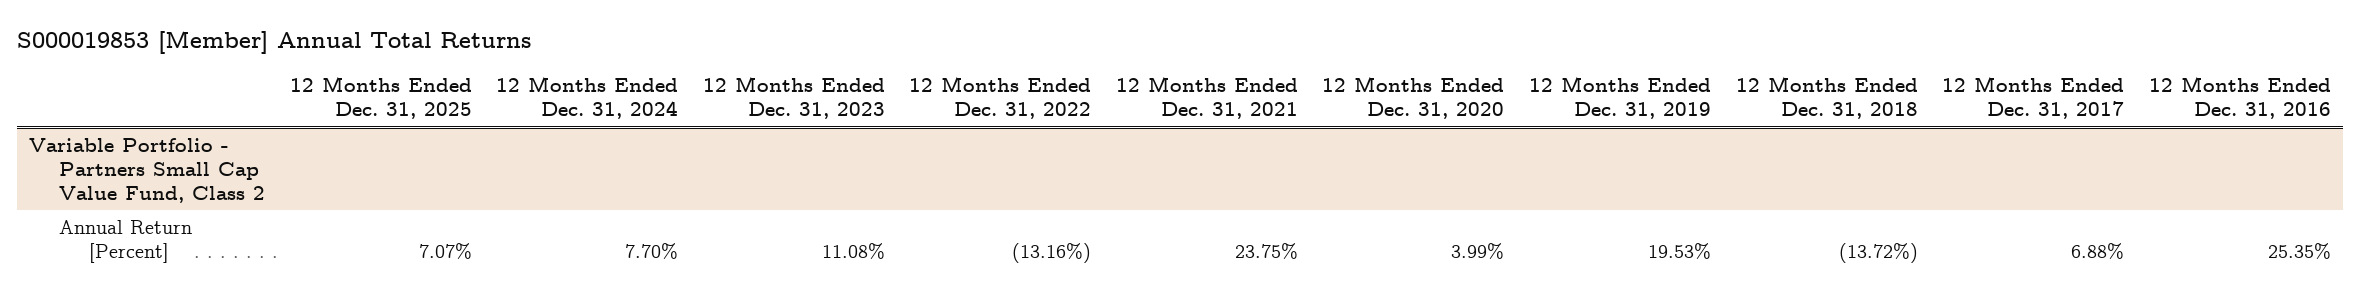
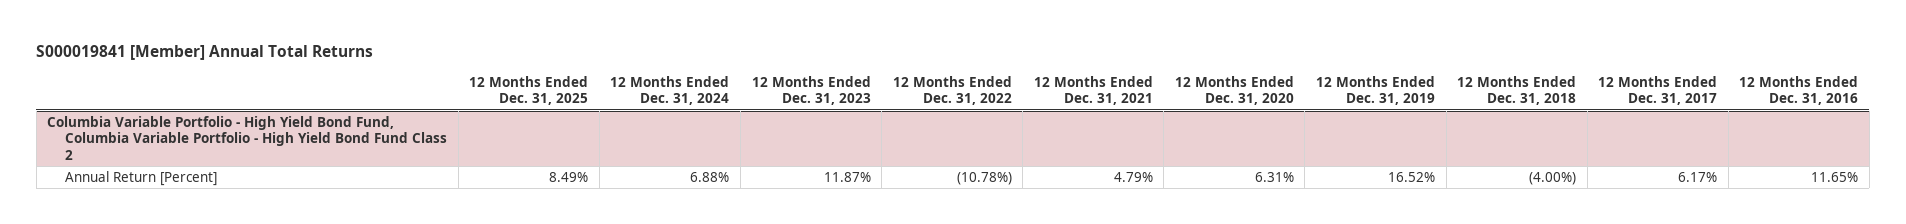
[17,31,532,55] S000019853 [Member] Annual Total Returns -> [36,45,374,61] S000019841 [Member] Annual Total Returns
[29,138,266,203] Variable Portfolio - Partners Small Cap Value Fund, Class 2 -> none
none -> [47,116,448,160] Columbia Variable Portfolio - High Yield Bond Fund, Columbia Variable Portfolio - High Yield Bond Fund Class 2
[418,243,472,260] 7.07% -> [549,172,589,183] 8.49%
[625,243,679,260] 7.70% -> [690,172,730,183] 6.88%
[821,243,885,260] 11.08% -> [823,172,871,183] 11.87%
[1012,243,1092,264] (13.16%) -> [956,172,1012,186] (10.78%)
[1234,243,1298,260] 23.75% -> [1113,172,1153,183] 4.79%
[1451,243,1505,260] 3.99% -> [1254,172,1294,183] 6.31%
[1648,243,1712,260] 19.53% -> [1388,172,1436,183] 16.52%
[1838,243,1918,264] (13.72%) -> [1529,172,1577,186] (4.00%)
[2071,243,2125,260] 6.88% -> [1678,172,1718,183] 6.17%
[2267,243,2331,260] 25.35% -> [1811,172,1859,183] 11.65%

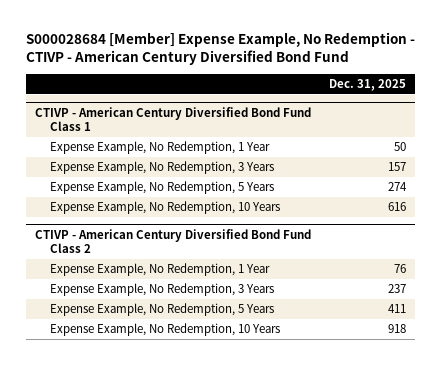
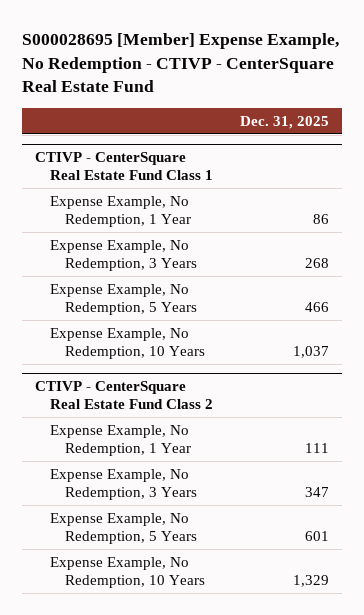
[25,31,415,66] S000028684 [Member] Expense Example, No Redemption - CTIVP - American Century Diversified Bond Fund -> [21,33,339,93] S000028695 [Member] Expense Example, No Redemption - CTIVP - CenterSquare Real Estate Fund
[34,106,311,132] CTIVP - American Century Diversified Bond Fund Class 1 -> none
[34,228,311,254] CTIVP - American Century Diversified Bond Fund Class 2 -> none
none -> [35,152,213,181] CTIVP - CenterSquare Real Estate Fund Class 1
[394,142,407,152] 50 -> [312,214,329,225] 86
[388,162,407,172] 157 -> [304,258,329,269] 268
[388,182,408,192] 274 -> [304,302,329,313] 466
[388,202,407,212] 616 -> [292,346,329,359] 1,037
none -> [35,381,213,410] CTIVP - CenterSquare Real Estate Fund Class 2
[394,264,407,274] 76 -> [304,443,329,454] 111
[388,284,407,294] 237 -> [304,487,329,498] 347
[388,304,407,314] 411 -> [304,531,329,542] 601
[388,324,407,334] 918 -> [292,575,329,588] 1,329

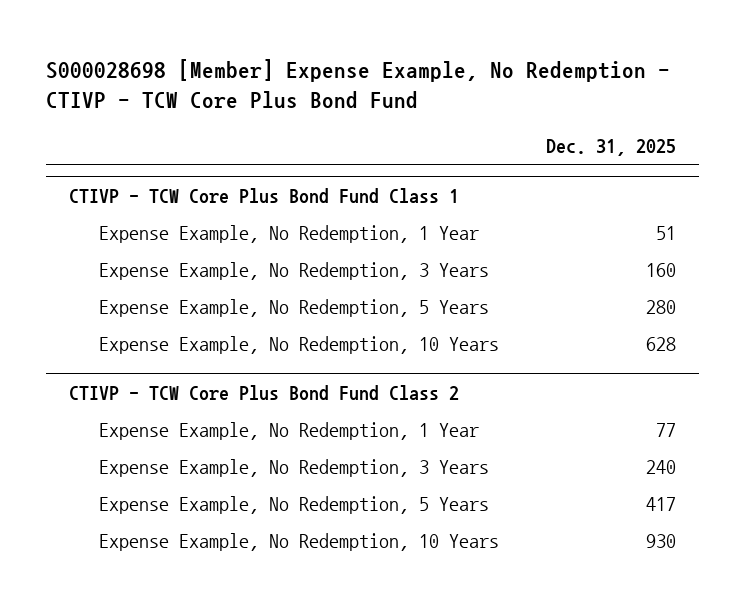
[21,33,339,93] S000028695 [Member] Expense Example, No Redemption - CTIVP - CenterSquare Real Estate Fund -> [45,58,670,109] S000028698 [Member] Expense Example, No Redemption - CTIVP - TCW Core Plus Bond Fund
[35,152,213,181] CTIVP - CenterSquare Real Estate Fund Class 1 -> none
[35,381,213,410] CTIVP - CenterSquare Real Estate Fund Class 2 -> none
none -> [69,187,460,203] CTIVP - TCW Core Plus Bond Fund Class 1
[312,214,329,225] 86 -> [655,225,676,240] 51
[304,258,329,269] 268 -> [645,262,676,277] 160
[304,302,329,313] 466 -> [645,299,676,314] 280
[292,346,329,359] 1,037 -> [645,336,676,351] 628
none -> [69,384,460,400] CTIVP - TCW Core Plus Bond Fund Class 2
[304,443,329,454] 111 -> [655,422,676,437] 77
[304,487,329,498] 347 -> [645,459,676,474] 240
[304,531,329,542] 601 -> [645,496,676,511] 417
[292,575,329,588] 1,329 -> [645,533,676,548] 930

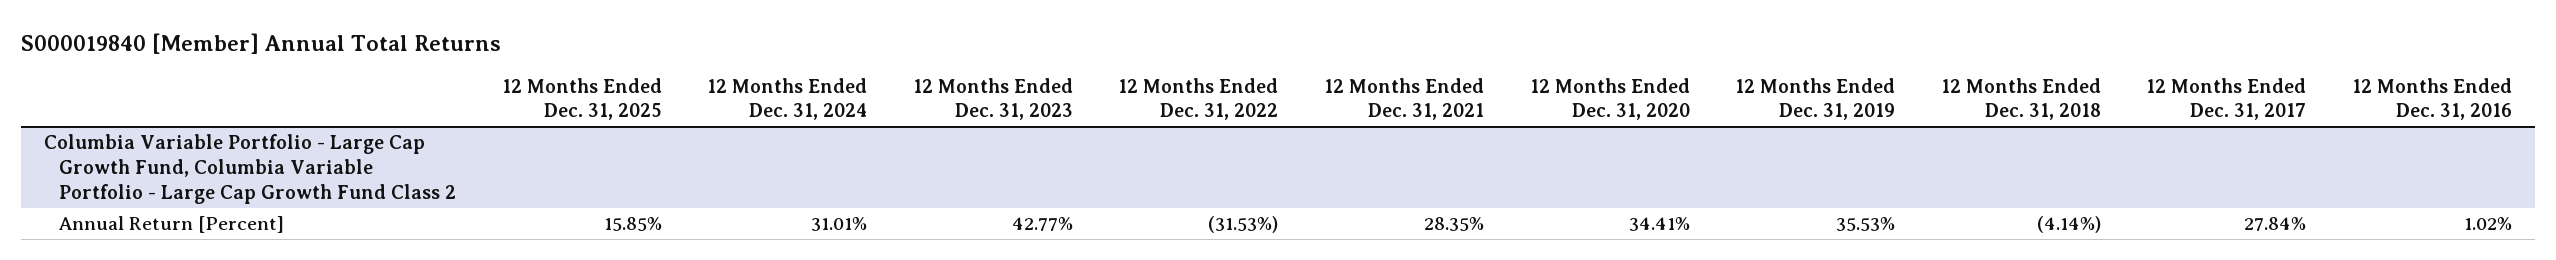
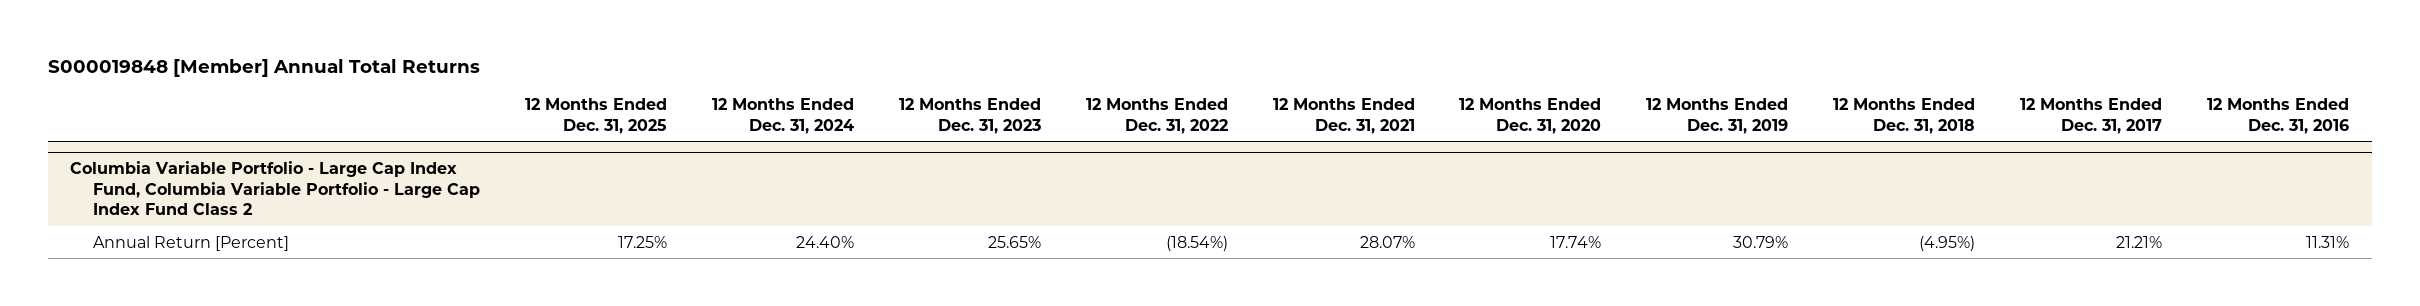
[20,32,501,54] S000019840 [Member] Annual Total Returns -> [47,58,480,77] S000019848 [Member] Annual Total Returns
[43,134,457,204] Columbia Variable Portfolio - Large Cap Growth Fund, Columbia Variable Portfolio - Large Cap Growth Fund Class 2 -> [70,160,480,216] Columbia Variable Portfolio - Large Cap Index Fund, Columbia Variable Portfolio - Large Cap Index Fund Class 2
[603,217,662,232] 15.85% -> [617,235,667,248] 17.25%
[811,217,868,232] 31.01% -> [795,235,854,248] 24.40%
[1011,217,1073,232] 42.77% -> [987,235,1041,248] 25.65%
[1208,216,1279,234] (31.53%) -> [1165,235,1228,251] (18.54%)
[1424,217,1485,232] 28.35% -> [1359,235,1415,248] 28.07%
[1628,217,1690,232] 34.41% -> [1550,235,1602,248] 17.74%
[1836,217,1896,232] 35.53% -> [1733,235,1789,248] 30.79%
[2036,216,2101,234] (4.14%) -> [1919,235,1976,251] (4.95%)
[2244,217,2307,232] 27.84% -> [2116,235,2163,248] 21.21%
[2464,217,2513,231] 1.02% -> [2306,235,2350,248] 11.31%

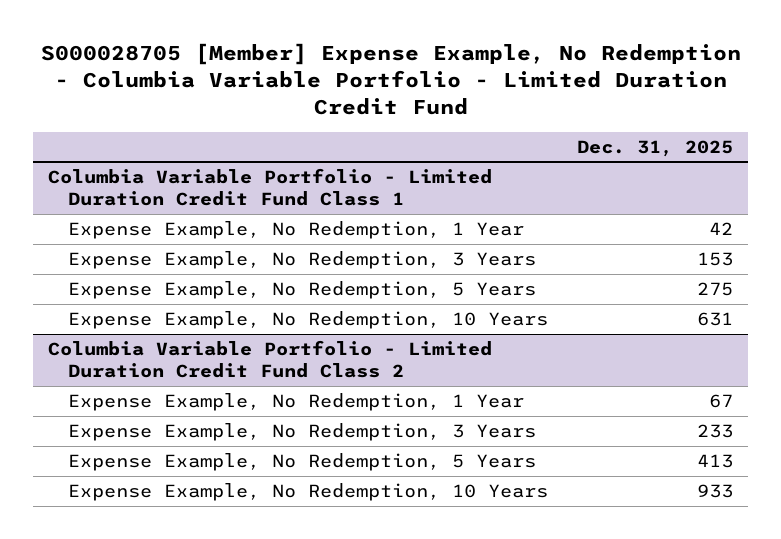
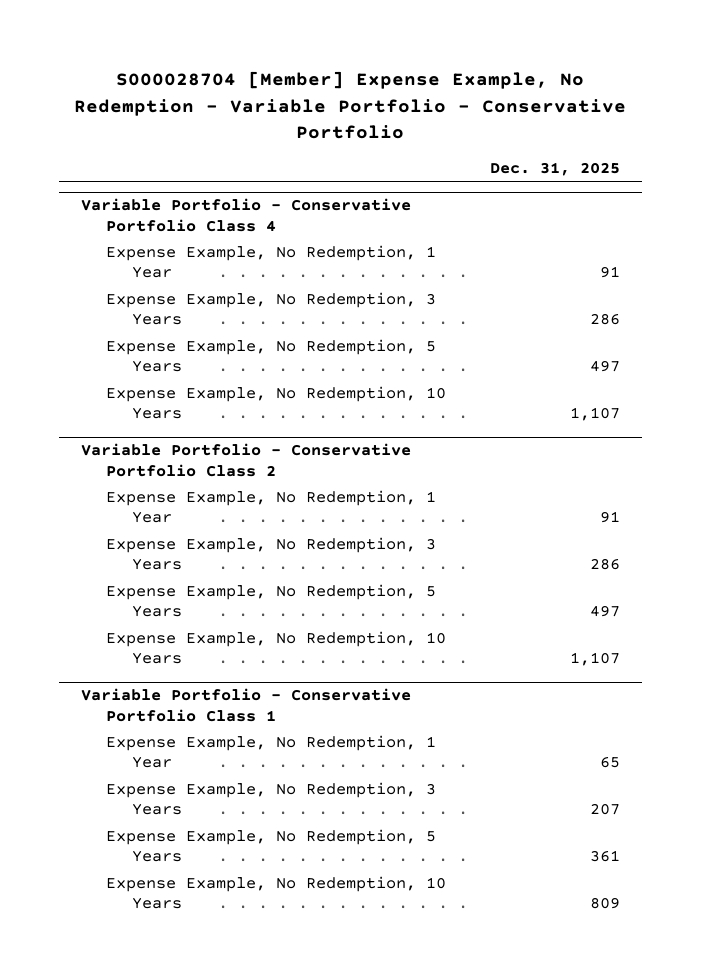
[40,43,741,116] S000028705 [Member] Expense Example, No Redemption - Columbia Variable Portfolio - Limited Duration Credit Fund -> [74,71,627,139] S000028704 [Member] Expense Example, No Redemption - Variable Portfolio - Conservative Portfolio
[47,167,492,207] Columbia Variable Portfolio - Limited Duration Credit Fund Class 1 -> none
[47,339,492,379] Columbia Variable Portfolio - Limited Duration Credit Fund Class 2 -> none
none -> [80,198,411,232] Variable Portfolio - Conservative Portfolio Class 4
[709,221,734,235] 42 -> [599,266,620,279] 91
[697,251,734,266] 153 -> [589,313,620,326] 286
[697,281,734,296] 275 -> [589,360,620,373] 497
[697,311,734,326] 631 -> [569,407,620,422] 1,107
none -> [80,443,411,477] Variable Portfolio - Conservative Portfolio Class 2
[709,393,734,408] 67 -> [599,511,620,524] 91
[697,423,734,438] 233 -> [589,558,620,571] 286
[697,453,734,468] 413 -> [589,605,620,618] 497
[697,483,734,498] 933 -> [569,652,620,667] 1,107
none -> [80,688,411,722] Variable Portfolio - Conservative Portfolio Class 1
none -> [106,735,437,769] Expense Example, No Redemption, 1 Year
none -> [106,782,437,816] Expense Example, No Redemption, 3 Years
none -> [106,829,437,863] Expense Example, No Redemption, 5 Years
none -> [106,876,447,910] Expense Example, No Redemption, 10 Years

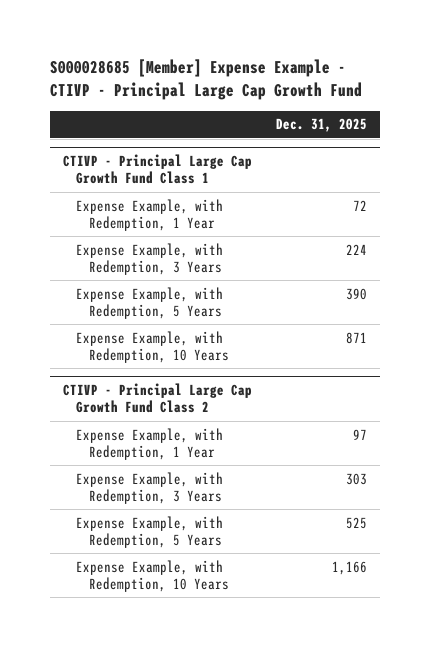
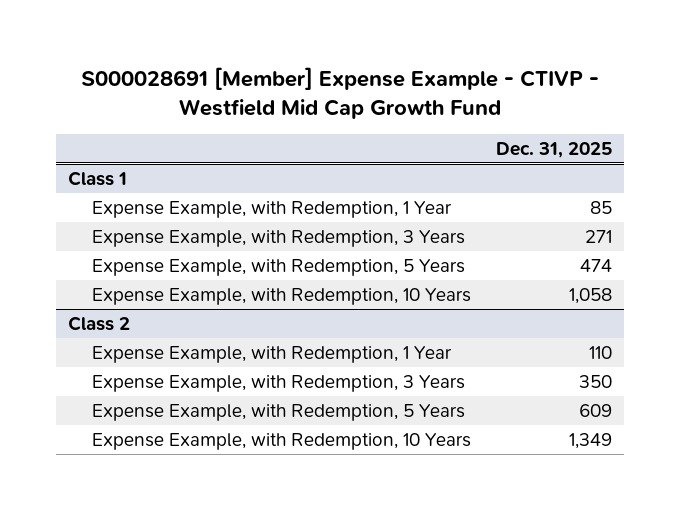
[50,59,363,100] S000028685 [Member] Expense Example - CTIVP - Principal Large Cap Growth Fund -> [80,66,599,120] S000028691 [Member] Expense Example - CTIVP - Westfield Mid Cap Growth Fund
[62,154,252,185] CTIVP - Principal Large Cap Growth Fund Class 1 -> none
[62,383,252,414] CTIVP - Principal Large Cap Growth Fund Class 2 -> none
none -> [68,170,128,186] Class 1
[353,199,368,211] 72 -> [589,200,612,214] 85
[346,243,368,255] 224 -> [584,229,612,243] 271
[346,287,368,300] 390 -> [579,258,612,272] 474
[346,331,368,344] 871 -> [568,287,612,304] 1,058
none -> [68,315,131,331] Class 2
[353,428,368,440] 97 -> [588,345,612,359] 110
[346,472,368,485] 303 -> [578,374,612,388] 350
[346,516,368,529] 525 -> [578,403,612,417] 609
[332,560,368,575] 1,166 -> [568,432,612,449] 1,349

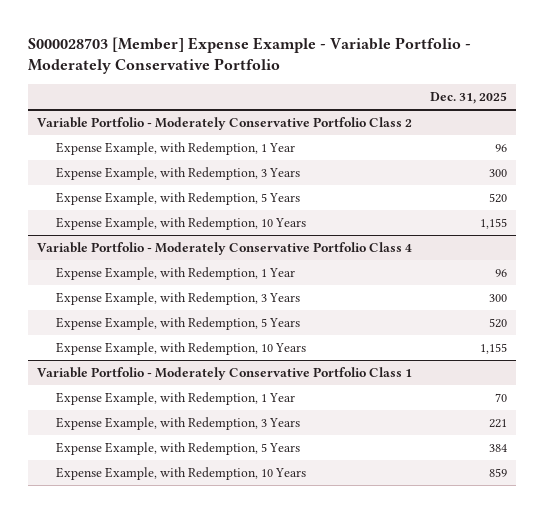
[80,66,599,120] S000028691 [Member] Expense Example - CTIVP - Westfield Mid Cap Growth Fund -> [27,37,471,75] S000028703 [Member] Expense Example - Variable Portfolio - Moderately Conservative Portfolio
[68,170,128,186] Class 1 -> none
[68,315,131,331] Class 2 -> none
none -> [36,116,412,130] Variable Portfolio - Moderately Conservative Portfolio Class 2
[589,200,612,214] 85 -> [495,143,508,152] 96
[584,229,612,243] 271 -> [489,168,508,177] 300
[579,258,612,272] 474 -> [489,192,508,203] 520
[568,287,612,304] 1,058 -> [480,217,508,229] 1,155
none -> [36,241,412,255] Variable Portfolio - Moderately Conservative Portfolio Class 4
[588,345,612,359] 110 -> [495,268,508,277] 96
[578,374,612,388] 350 -> [489,293,508,302] 300
[578,403,612,417] 609 -> [489,317,508,328] 520
[568,432,612,449] 1,349 -> [480,342,508,354] 1,155
none -> [36,366,412,380] Variable Portfolio - Moderately Conservative Portfolio Class 1
none -> [56,391,296,405] Expense Example, with Redemption, 1 Year
none -> [56,416,301,430] Expense Example, with Redemption, 3 Years
none -> [56,441,301,455] Expense Example, with Redemption, 5 Years
none -> [56,466,307,480] Expense Example, with Redemption, 10 Years

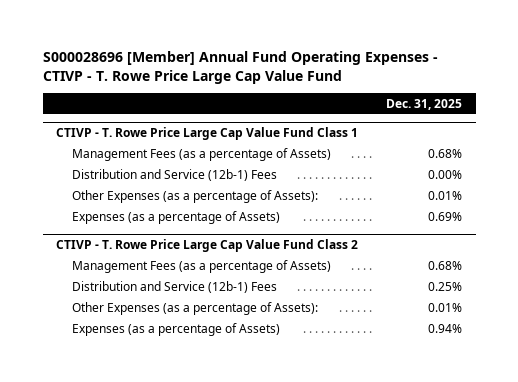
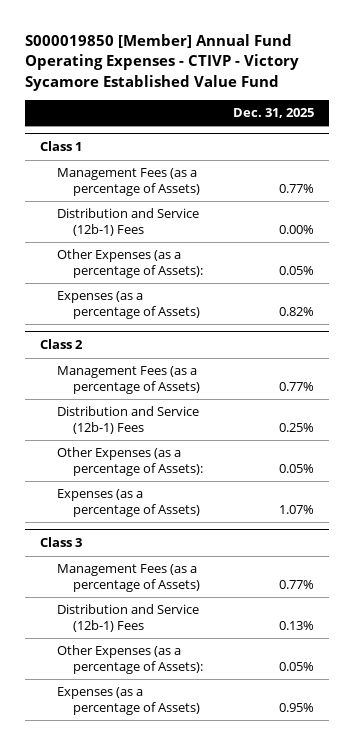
[42,50,438,84] S000028696 [Member] Annual Fund Operating Expenses - CTIVP - T. Rowe Price Large Cap Value Fund -> [25,33,300,91] S000019850 [Member] Annual Fund Operating Expenses - CTIVP - Victory Sycamore Established Value Fund
[56,127,359,141] CTIVP - T. Rowe Price Large Cap Value Fund Class 1 -> none
none -> [40,141,83,152] Class 1
[427,149,462,159] 0.68% -> [278,184,314,194] 0.77%
[56,239,359,253] CTIVP - T. Rowe Price Large Cap Value Fund Class 2 -> none
[427,191,462,201] 0.01% -> [278,266,314,276] 0.05%
[427,212,462,222] 0.69% -> [278,307,314,317] 0.82%
none -> [40,339,84,350] Class 2
[427,261,462,271] 0.68% -> [278,382,314,392] 0.77%
[427,303,462,313] 0.01% -> [278,464,314,474] 0.05%
[427,324,462,334] 0.94% -> [278,505,314,515] 1.07%
none -> [40,537,83,548] Class 3
none -> [56,564,200,593] Management Fees (as a percentage of Assets)
none -> [56,604,199,633] Distribution and Service (12b-1) Fees
none -> [56,645,203,675] Other Expenses (as a percentage of Assets):
none -> [56,687,200,716] Expenses (as a percentage of Assets)

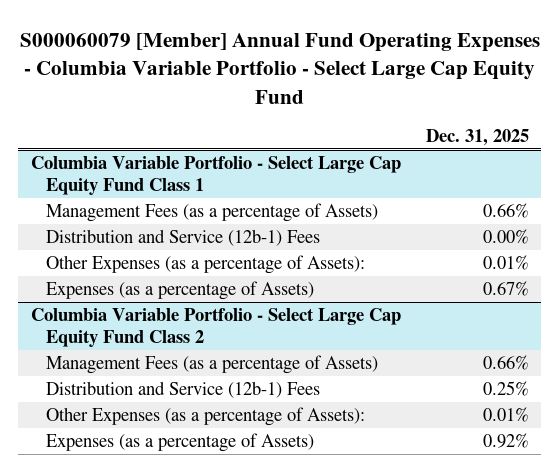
[25,33,300,91] S000019850 [Member] Annual Fund Operating Expenses - CTIVP - Victory Sycamore Established Value Fund -> [19,32,540,105] S000060079 [Member] Annual Fund Operating Expenses - Columbia Variable Portfolio - Select Large Cap Equity Fund
[40,141,83,152] Class 1 -> none
none -> [30,156,401,195] Columbia Variable Portfolio - Select Large Cap Equity Fund Class 1
[278,184,314,194] 0.77% -> [482,203,529,219] 0.66%
[40,339,84,350] Class 2 -> none
[278,266,314,276] 0.05% -> [482,255,529,271] 0.01%
[278,307,314,317] 0.82% -> [482,281,529,297] 0.67%
none -> [30,308,401,347] Columbia Variable Portfolio - Select Large Cap Equity Fund Class 2
[278,382,314,392] 0.77% -> [482,355,529,371] 0.66%
[40,537,83,548] Class 3 -> none
[56,564,200,593] Management Fees (as a percentage of Assets) -> none
[56,604,199,633] Distribution and Service (12b-1) Fees -> none
[56,645,203,675] Other Expenses (as a percentage of Assets): -> none
[56,687,200,716] Expenses (as a percentage of Assets) -> none
[278,464,314,474] 0.05% -> [482,407,529,423] 0.01%
[278,505,314,515] 1.07% -> [482,433,529,449] 0.92%

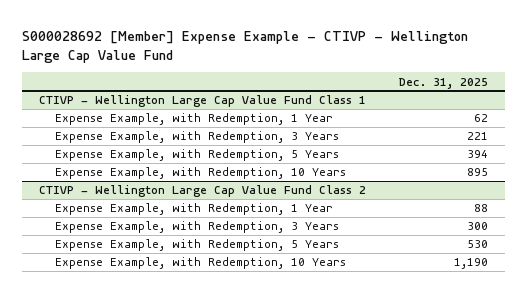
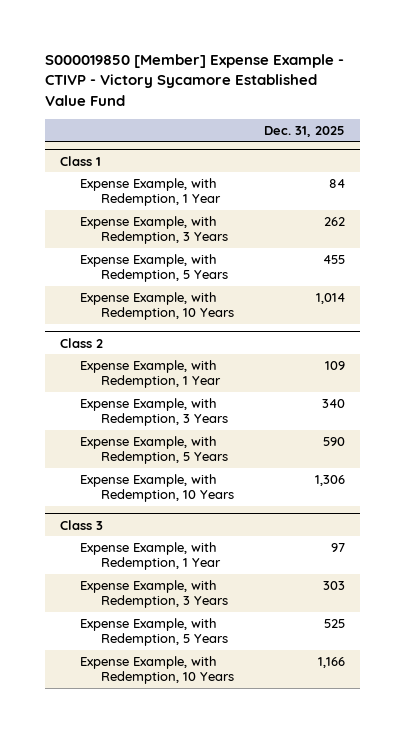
[22,31,469,64] S000028692 [Member] Expense Example - CTIVP - Wellington Large Cap Value Fund -> [45,54,345,106] S000019850 [Member] Expense Example - CTIVP - Victory Sycamore Established Value Fund
[39,95,367,108] CTIVP - Wellington Large Cap Value Fund Class 1 -> none
[39,185,367,198] CTIVP - Wellington Large Cap Value Fund Class 2 -> none
none -> [59,155,101,166] Class 1
[474,114,489,123] 62 -> [328,179,345,189] 84
[467,132,489,141] 221 -> [323,217,345,227] 262
[467,150,489,159] 394 -> [322,255,345,265] 455
[467,168,489,177] 895 -> [315,293,345,305] 1,014
none -> [59,337,103,348] Class 2
[474,204,489,213] 88 -> [324,361,345,371] 109
[467,222,489,231] 300 -> [321,399,345,409] 340
[467,240,489,249] 530 -> [322,437,345,447] 590
[454,258,489,270] 1,190 -> [314,475,345,487] 1,306
none -> [59,519,103,530] Class 3
none -> [80,542,222,571] Expense Example, with Redemption, 1 Year
none -> [80,580,229,609] Expense Example, with Redemption, 3 Years
none -> [80,618,229,647] Expense Example, with Redemption, 5 Years
none -> [80,656,235,685] Expense Example, with Redemption, 10 Years

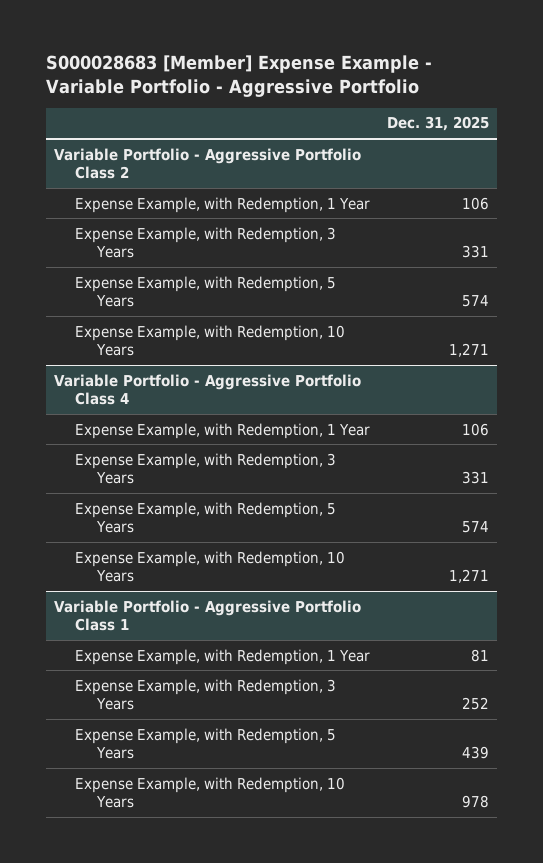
[45,54,345,106] S000019850 [Member] Expense Example - CTIVP - Victory Sycamore Established Value Fund -> [46,55,433,97] S000028683 [Member] Expense Example - Variable Portfolio - Aggressive Portfolio
[59,155,101,166] Class 1 -> none
[59,337,103,348] Class 2 -> none
[59,519,103,530] Class 3 -> none
none -> [54,147,362,180] Variable Portfolio - Aggressive Portfolio Class 2
[328,179,345,189] 84 -> [461,196,489,210] 106
[323,217,345,227] 262 -> [461,245,489,259] 331
[322,255,345,265] 455 -> [461,295,489,308] 574
[315,293,345,305] 1,014 -> [448,343,489,358] 1,271
none -> [54,373,362,406] Variable Portfolio - Aggressive Portfolio Class 4
[324,361,345,371] 109 -> [461,422,489,436] 106
[321,399,345,409] 340 -> [461,471,489,485] 331
[322,437,345,447] 590 -> [461,521,489,534] 574
[314,475,345,487] 1,306 -> [448,569,489,584] 1,271
none -> [54,599,362,632] Variable Portfolio - Aggressive Portfolio Class 1
[330,543,345,553] 97 -> [470,648,489,662] 81
[322,581,345,591] 303 -> [461,697,489,711] 252
[323,619,345,629] 525 -> [461,746,489,760] 439
[317,657,345,669] 1,166 -> [461,795,489,809] 978

